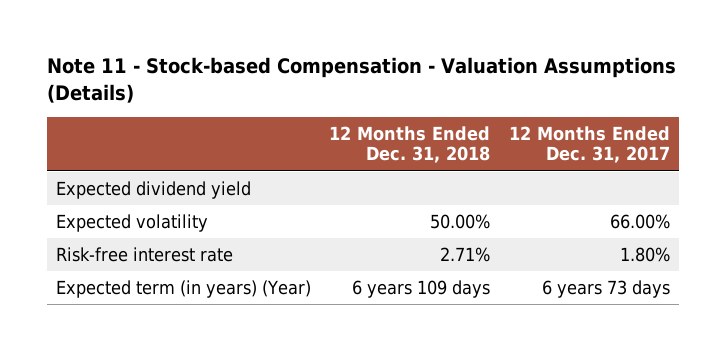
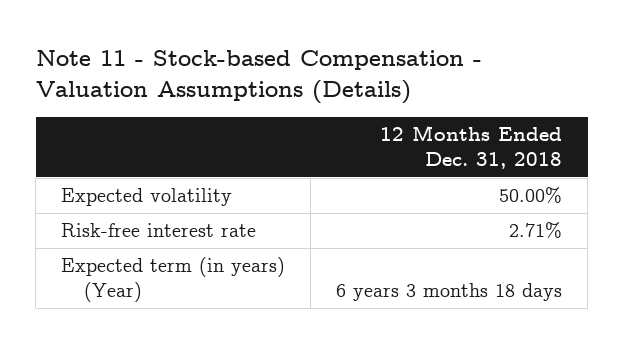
[508,126,670,164] 12 Months Ended Dec. 31, 2017 -> none
[55,180,251,199] Expected dividend yield -> none
[352,279,491,298] 6 years 109 days -> [336,283,563,302] 6 years 3 months 18 days

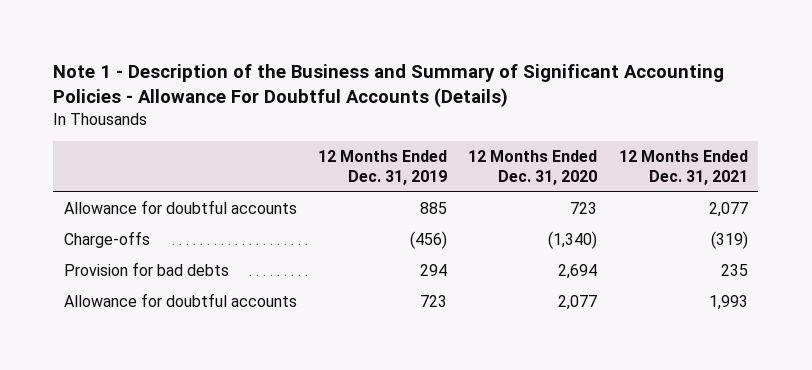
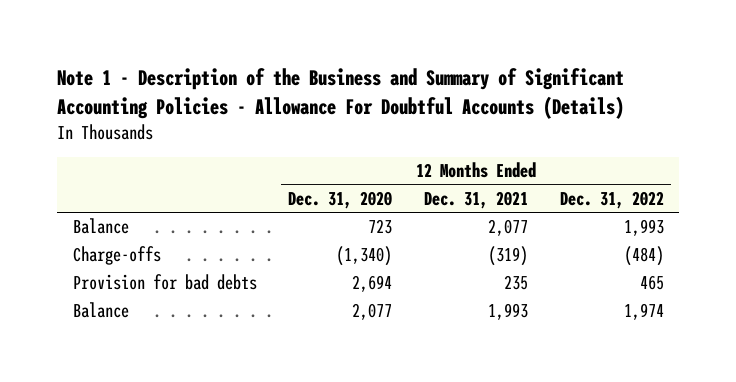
[318,149,448,186] 12 Months Ended Dec. 31, 2019 -> none
none -> [559,190,664,209] Dec. 31, 2022
[63,200,297,215] Allowance for doubtful accounts -> [72,218,129,235] Balance
[63,293,297,308] Allowance for doubtful accounts -> [72,302,129,319] Balance

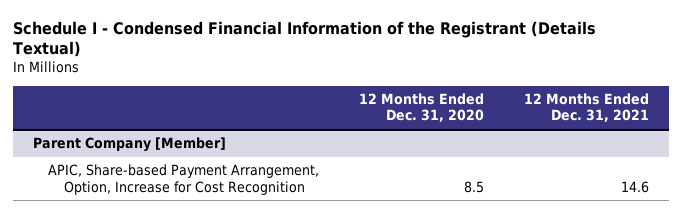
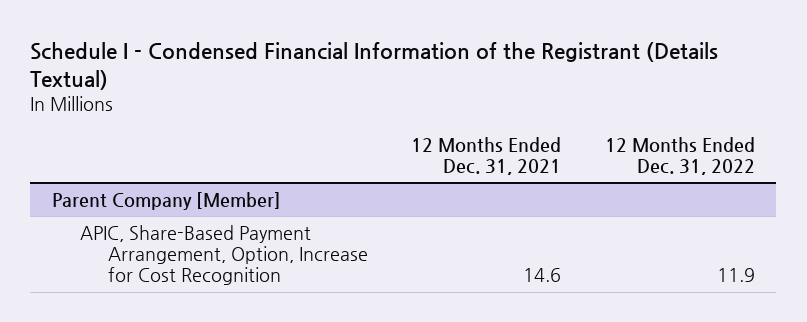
[359,92,485,123] 12 Months Ended Dec. 31, 2020 -> none
none -> [604,136,755,175] 12 Months Ended Dec. 31, 2022
[48,164,320,195] APIC, Share-based Payment Arrangement, Option, Increase for Cost Recognition -> [79,224,369,286] APIC, Share-Based Payment Arrangement, Option, Increase for Cost Recognition

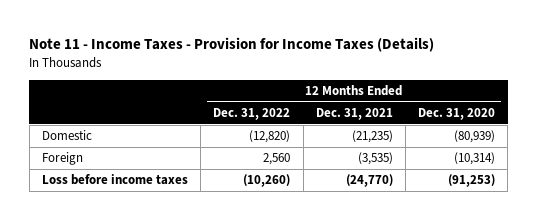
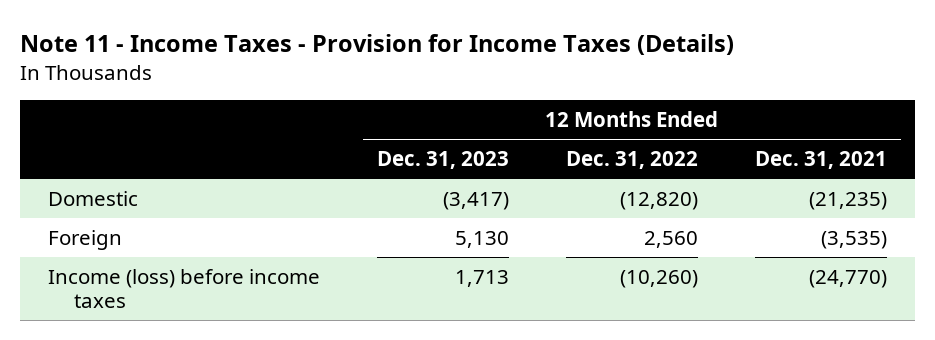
[418,107,496,120] Dec. 31, 2020 -> none
none -> [377,151,510,170] Dec. 31, 2023
[41,174,188,186] Loss before income taxes -> [48,268,321,308] Income (loss) before income taxes

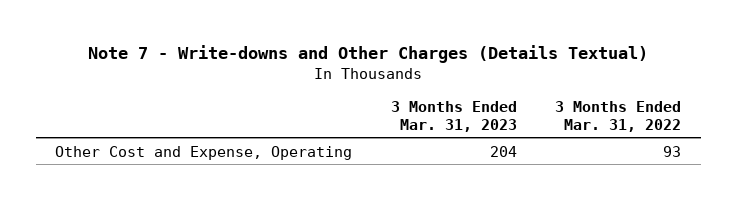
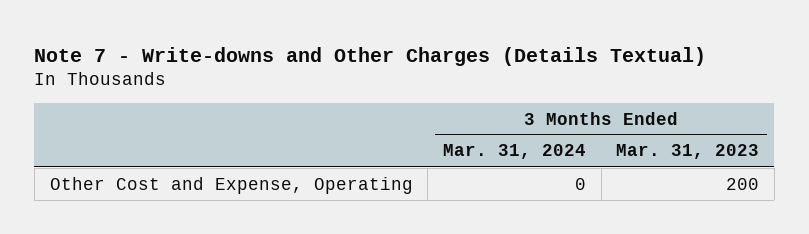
[555,101,682,132] 3 Months Ended Mar. 31, 2022 -> none
none -> [442,144,586,160] Mar. 31, 2024
[489,145,517,157] 204 -> [726,177,760,190] 200

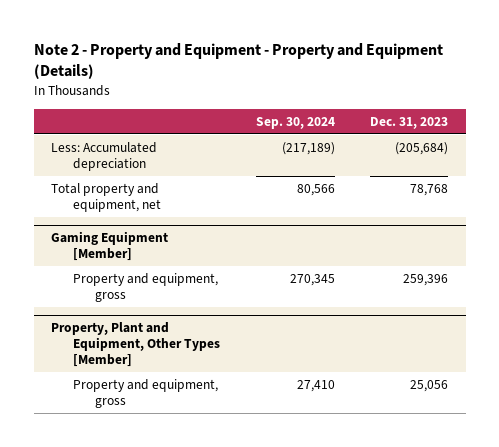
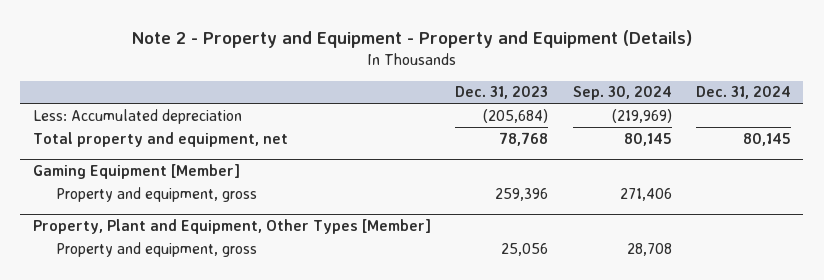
none -> [696,86,792,100] Dec. 31, 2024
[281,142,335,156] (217,189) -> [611,108,672,123] (219,969)
[296,184,335,197] 80,566 -> [623,132,672,146] 80,145
[289,274,335,287] 270,345 -> [619,187,672,201] 271,406
[296,380,335,393] 27,410 -> [626,242,672,256] 28,708

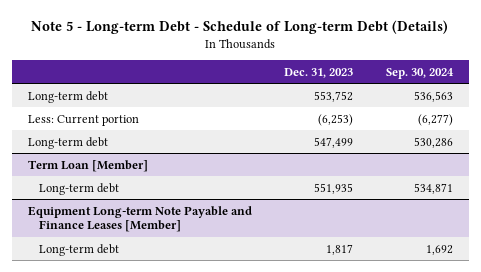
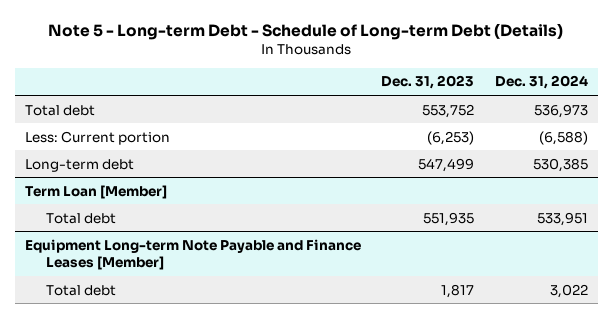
[385,68,454,80] Sep. 30, 2024 -> none
none -> [494,75,588,90] Dec. 31, 2024
[27,90,108,103] Long-term debt -> [24,104,95,116] Total debt
[38,182,119,195] Long-term debt -> [45,212,116,224] Total debt
[38,243,119,256] Long-term debt -> [45,284,116,296] Total debt

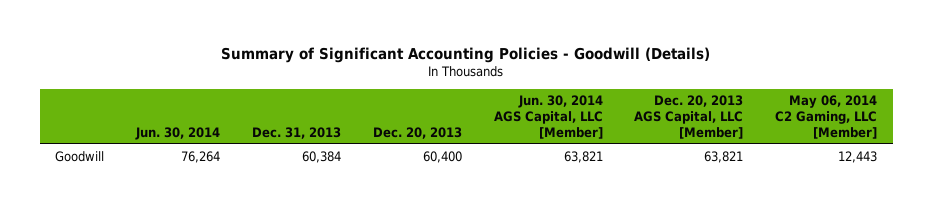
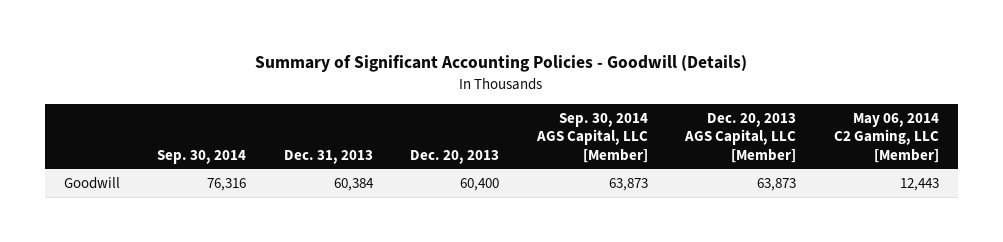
[135,126,221,140] Jun. 30, 2014 -> none
[493,94,603,139] Jun. 30, 2014 AGS Capital, LLC [Member] -> none
none -> [157,149,247,164] Sep. 30, 2014
none -> [535,112,648,163] Sep. 30, 2014 AGS Capital, LLC [Member]
[704,151,744,164] 63,821 -> [757,177,797,191] 63,873

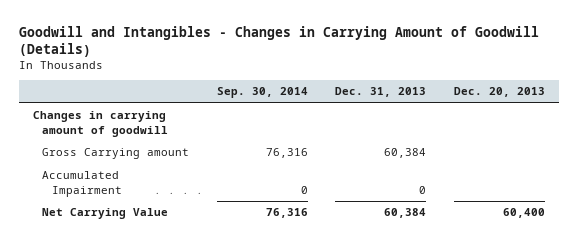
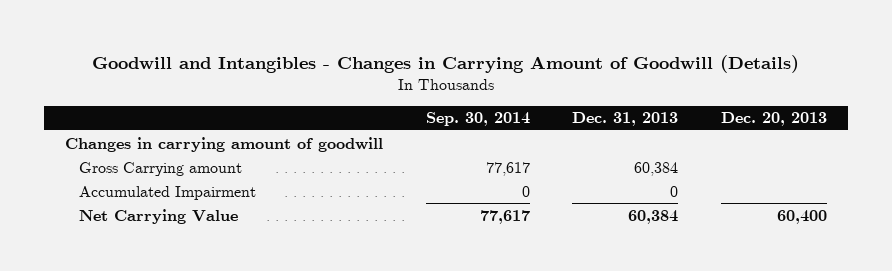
[265,148,308,159] 76,316 -> [485,161,530,176] 77,617
[265,208,308,219] 76,316 -> [479,209,530,224] 77,617

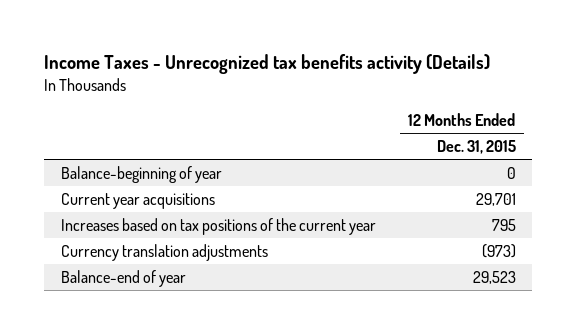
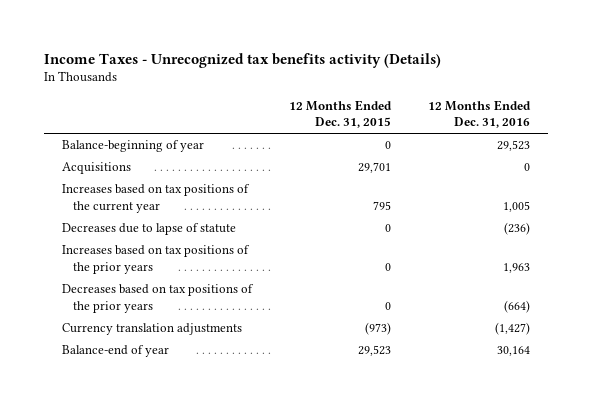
none -> [427,99,531,129] 12 Months Ended Dec. 31, 2016
[60,192,215,209] Current year acquisitions -> [62,162,132,175] Acquisitions
none -> [62,223,237,236] Decreases due to lapse of statute
none -> [62,245,251,274] Increases based on tax positions of the prior years
none -> [62,284,255,313] Decreases based on tax positions of the prior years

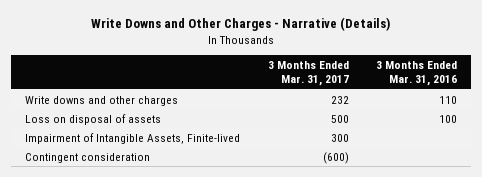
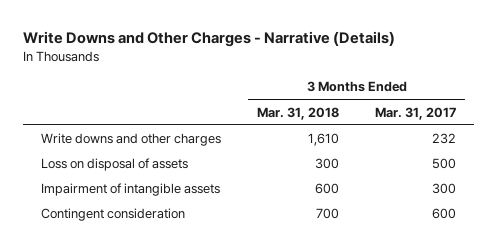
[376,60,458,87] 3 Months Ended Mar. 31, 2016 -> none
none -> [257,106,340,120] Mar. 31, 2018
[24,132,240,144] Impairment of Intangible Assets, Finite-lived -> [41,183,221,197] Impairment of intangible assets
[322,151,349,164] (600) -> [432,208,457,220] 600

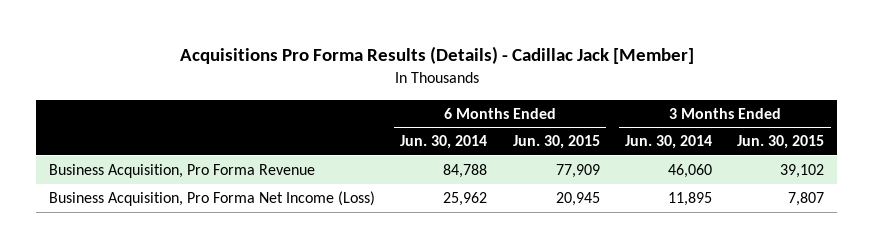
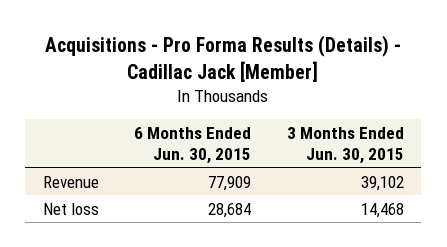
[179,46,694,65] Acquisitions Pro Forma Results (Details) - Cadillac Jack [Member] -> [45,35,402,82] Acquisitions - Pro Forma Results (Details) - Cadillac Jack [Member]
[400,135,488,150] Jun. 30, 2014 -> none
[624,135,712,150] Jun. 30, 2014 -> none
[48,164,315,179] Business Acquisition, Pro Forma Revenue -> [43,175,100,188] Revenue
[48,191,375,207] Business Acquisition, Pro Forma Net Income (Loss) -> [43,202,100,215] Net loss
[555,192,600,207] 20,945 -> [208,202,252,218] 28,684
[788,192,825,207] 7,807 -> [360,202,404,218] 14,468

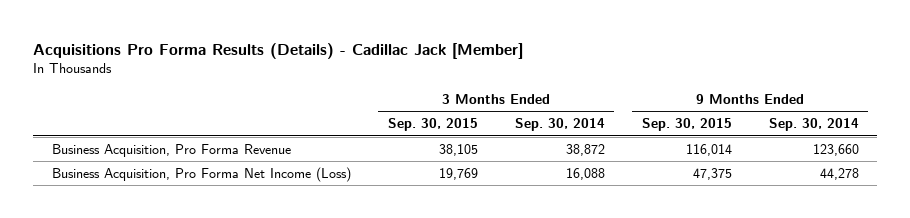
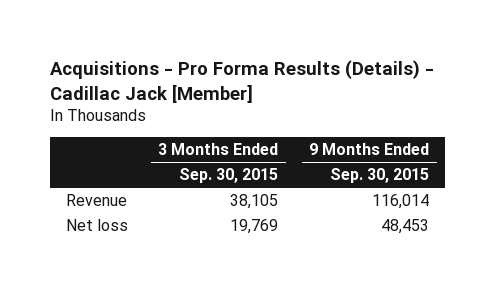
[32,42,523,59] Acquisitions Pro Forma Results (Details) - Cadillac Jack [Member] -> [50,59,435,103] Acquisitions - Pro Forma Results (Details) - Cadillac Jack [Member]
[514,118,605,132] Sep. 30, 2014 -> none
[768,118,859,132] Sep. 30, 2014 -> none
[51,143,291,157] Business Acquisition, Pro Forma Revenue -> [65,194,127,207] Revenue
[51,166,351,182] Business Acquisition, Pro Forma Net Income (Loss) -> [65,219,128,232] Net loss
[692,167,732,180] 47,375 -> [381,219,430,235] 48,453

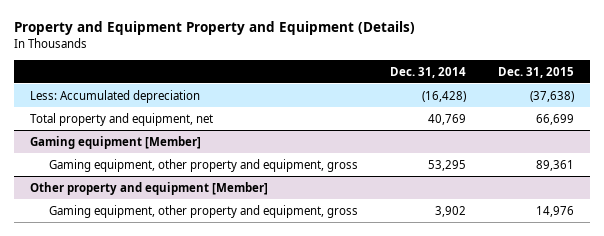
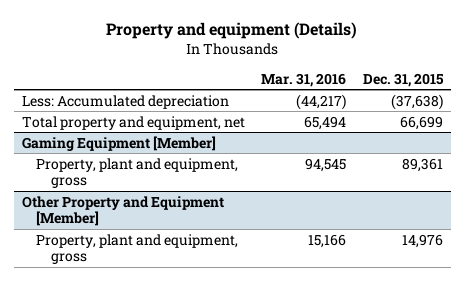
[14,21,416,36] Property and Equipment Property and Equipment (Details) -> [106,22,358,40] Property and equipment (Details)
[389,66,466,78] Dec. 31, 2014 -> none
none -> [261,72,347,87] Mar. 31, 2016
[30,135,202,149] Gaming equipment [Member] -> [21,135,216,151] Gaming Equipment [Member]
[48,158,358,172] Gaming equipment, other property and equipment, gross -> [36,157,239,189] Property, plant and equipment, gross
[30,181,269,195] Other property and equipment [Member] -> [21,195,224,227] Other Property and Equipment [Member]
[48,204,358,218] Gaming equipment, other property and equipment, gross -> [36,233,239,265] Property, plant and equipment, gross

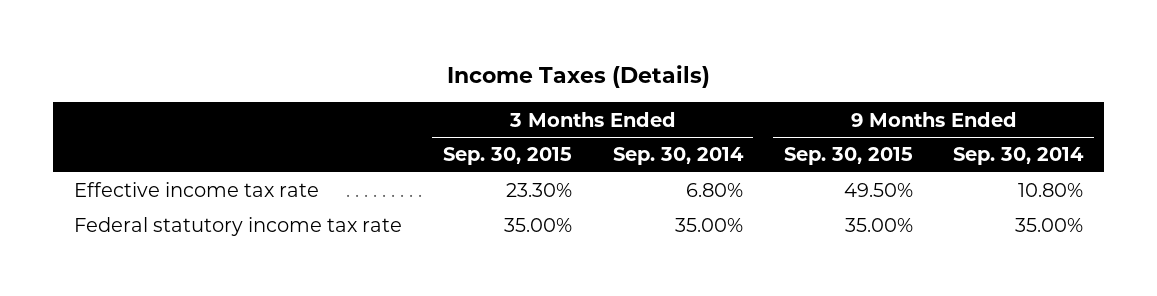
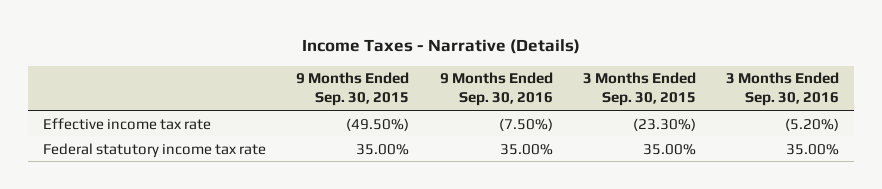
[446,65,710,89] Income Taxes (Details) -> [302,38,581,54] Income Taxes - Narrative (Details)
[612,147,744,166] Sep. 30, 2014 -> none
[953,147,1085,166] Sep. 30, 2014 -> none
none -> [439,72,553,107] 9 Months Ended Sep. 30, 2016
none -> [726,72,840,107] 3 Months Ended Sep. 30, 2016
[505,183,572,198] 23.30% -> [632,117,696,131] (23.30%)
[843,183,913,198] 49.50% -> [346,117,410,131] (49.50%)

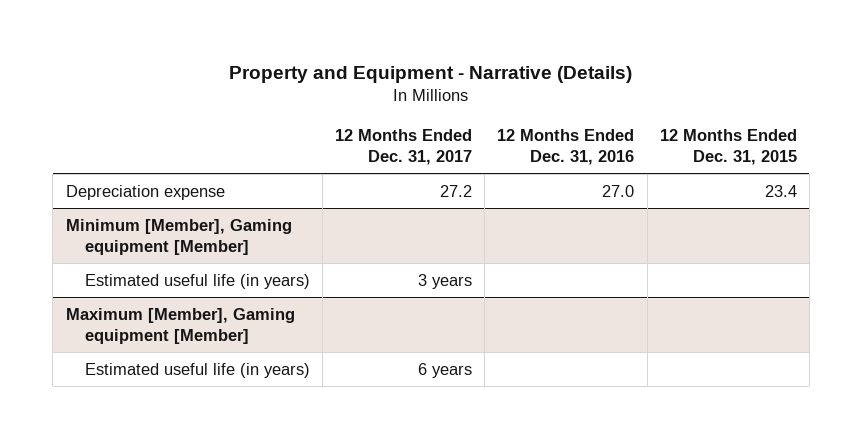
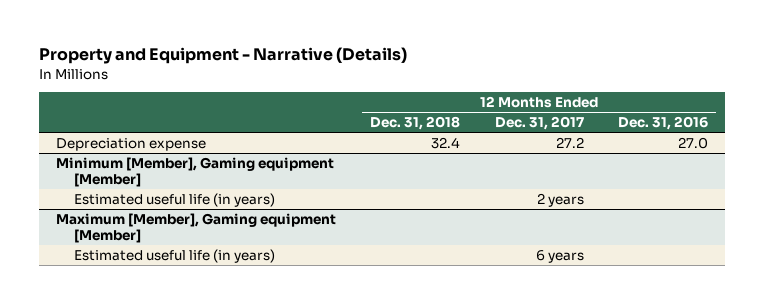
[659,128,797,165] 12 Months Ended Dec. 31, 2015 -> none
none -> [370,116,461,131] Dec. 31, 2018
[418,273,473,289] 3 years -> [536,192,584,207] 2 years

